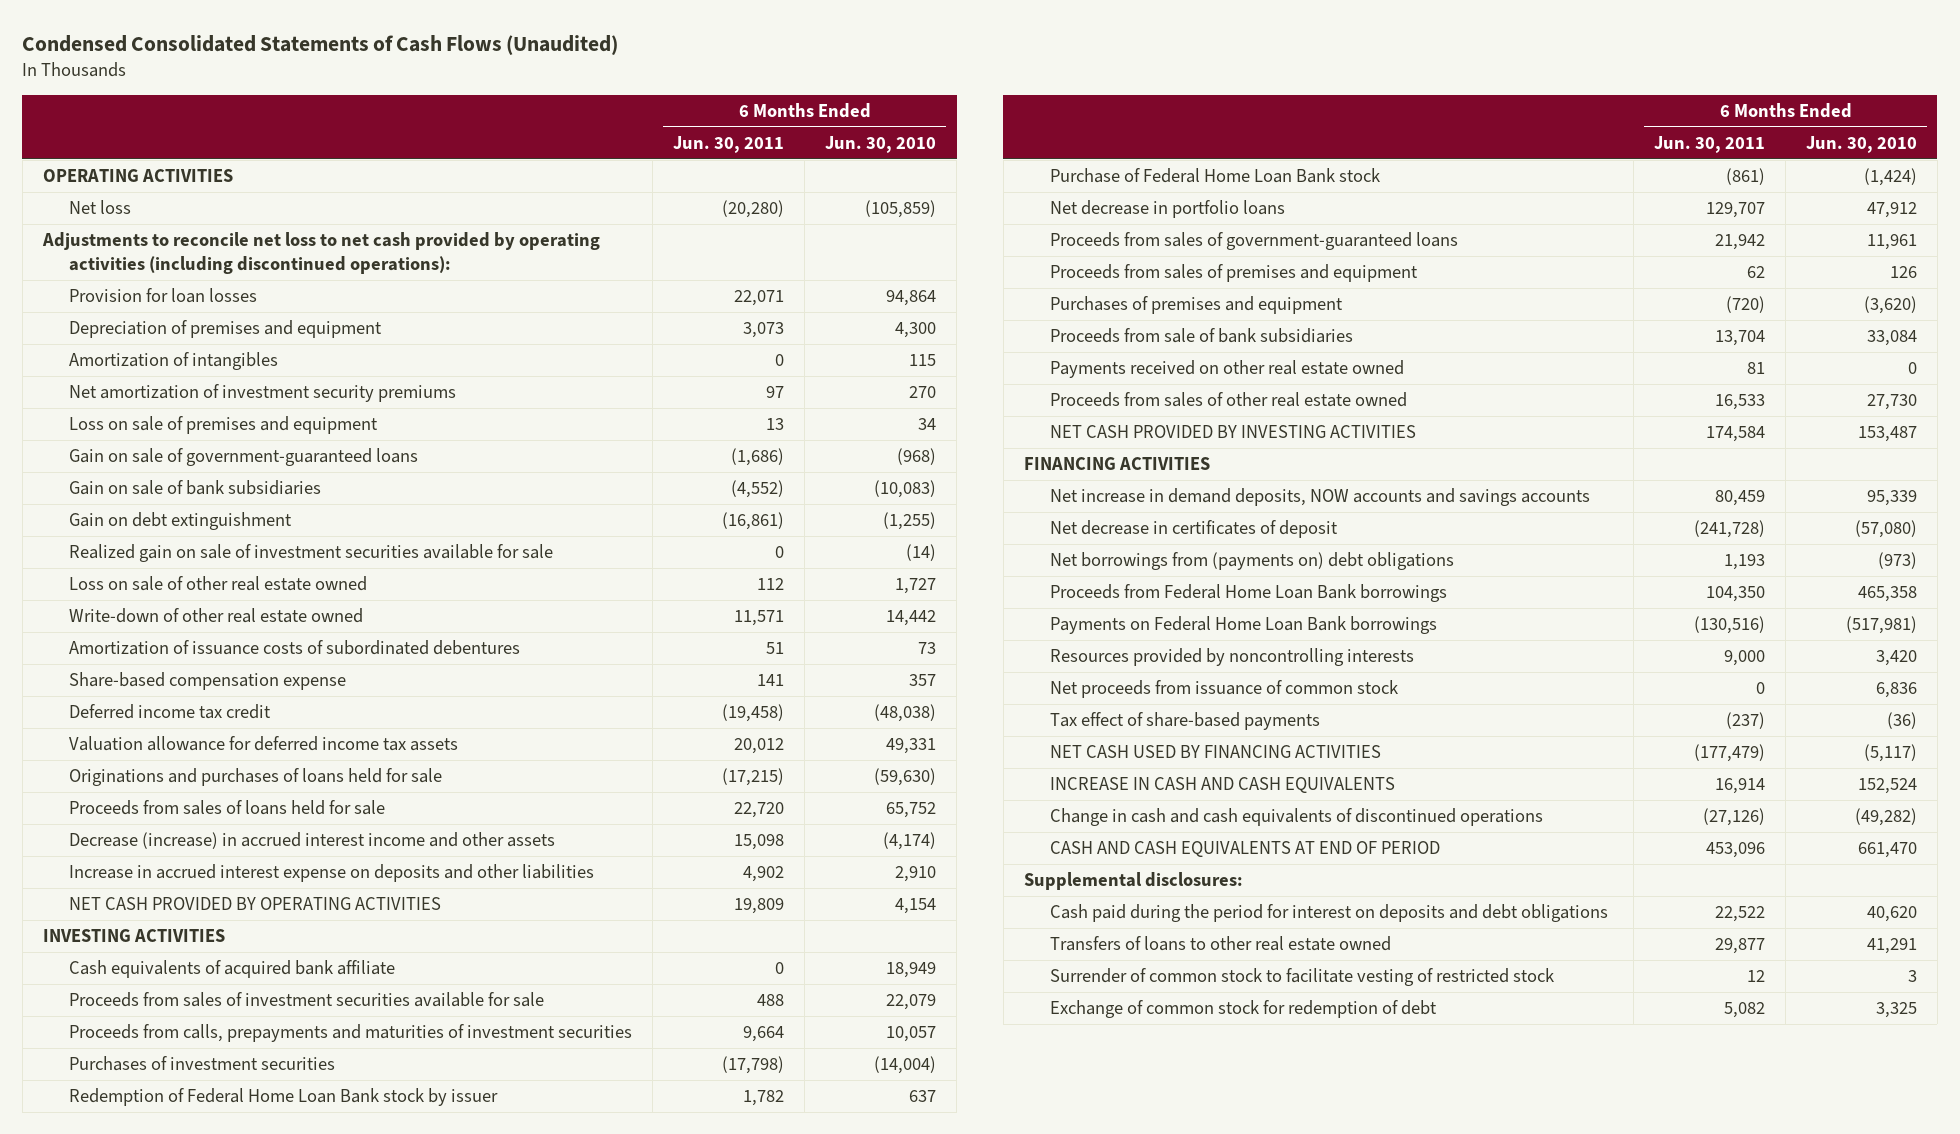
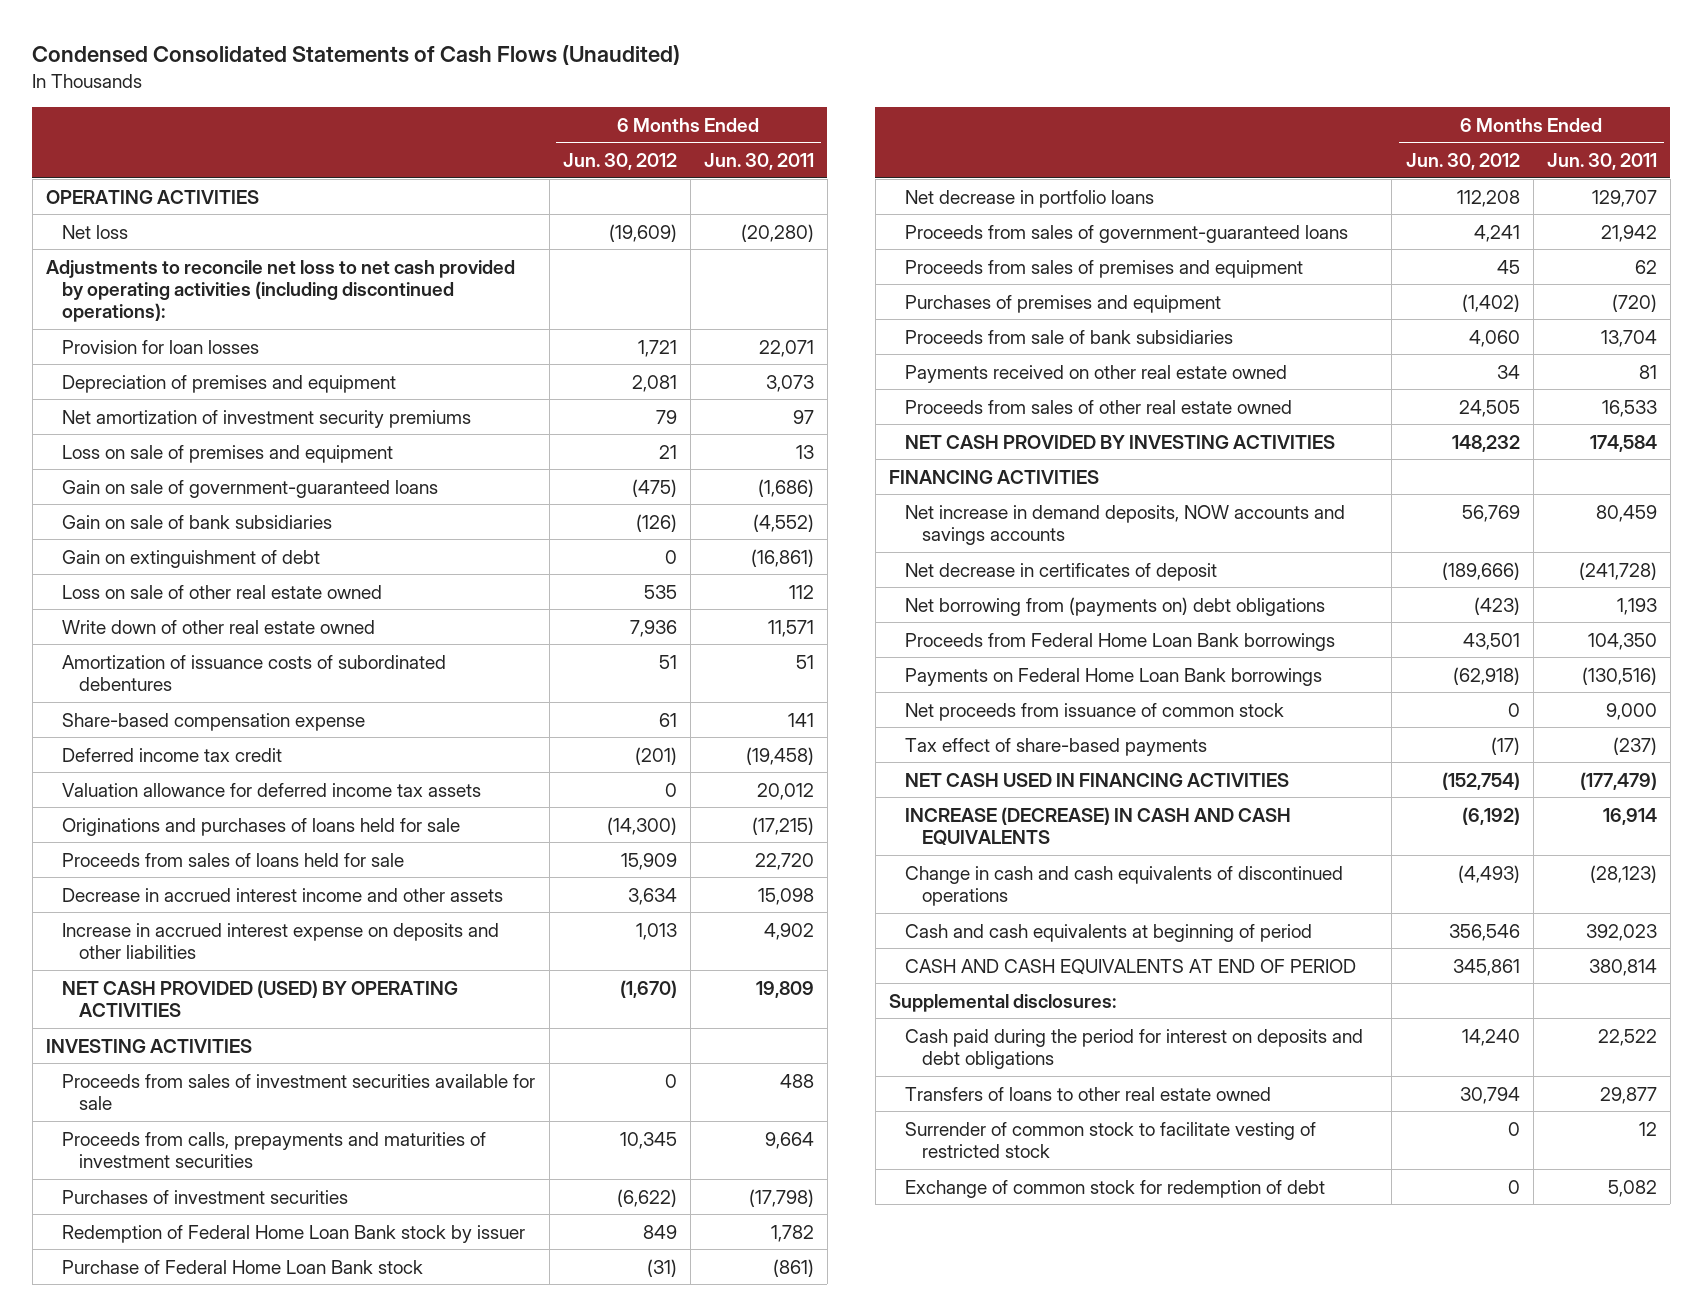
[825,135,937,153] Jun. 30, 2010 -> none
none -> [562,153,677,171] Jun. 30, 2012
[69,352,279,371] Amortization of intangibles -> none
[69,544,554,563] Realized gain on sale of investment securities available for sale -> none
[69,512,293,531] Gain on debt extinguishment -> [62,549,321,568] Gain on extinguishment of debt
[69,608,364,624] Write-down of other real estate owned -> [62,619,376,634] Write down of other real estate owned
[69,832,556,850] Decrease (increase) in accrued interest income and other assets -> [62,887,504,902] Decrease in accrued interest income and other assets
[69,897,442,911] NET CASH PROVIDED BY OPERATING ACTIVITIES -> [62,979,459,1017] NET CASH PROVIDED (USED) BY OPERATING ACTIVITIES
[69,960,396,979] Cash equivalents of acquired bank affiliate -> none
[1050,552,1455,571] Net borrowings from (payments on) debt obligations -> [905,596,1326,616] Net borrowing from (payments on) debt obligations
[1050,648,1415,667] Resources provided by noncontrolling interests -> none
[1756,682,1766,695] 0 -> [1605,702,1657,720] 9,000
[1050,745,1382,759] NET CASH USED BY FINANCING ACTIVITIES -> [905,772,1290,787] NET CASH USED IN FINANCING ACTIVITIES
[1050,777,1396,794] INCREASE IN CASH AND CASH EQUIVALENTS -> [905,806,1292,845] INCREASE (DECREASE) IN CASH AND CASH EQUIVALENTS
[1703,808,1766,827] (27,126) -> [1589,864,1657,883] (28,123)
none -> [905,923,1313,942] Cash and cash equivalents at beginning of period
[1706,842,1766,859] 453,096 -> [1588,958,1657,976] 380,814

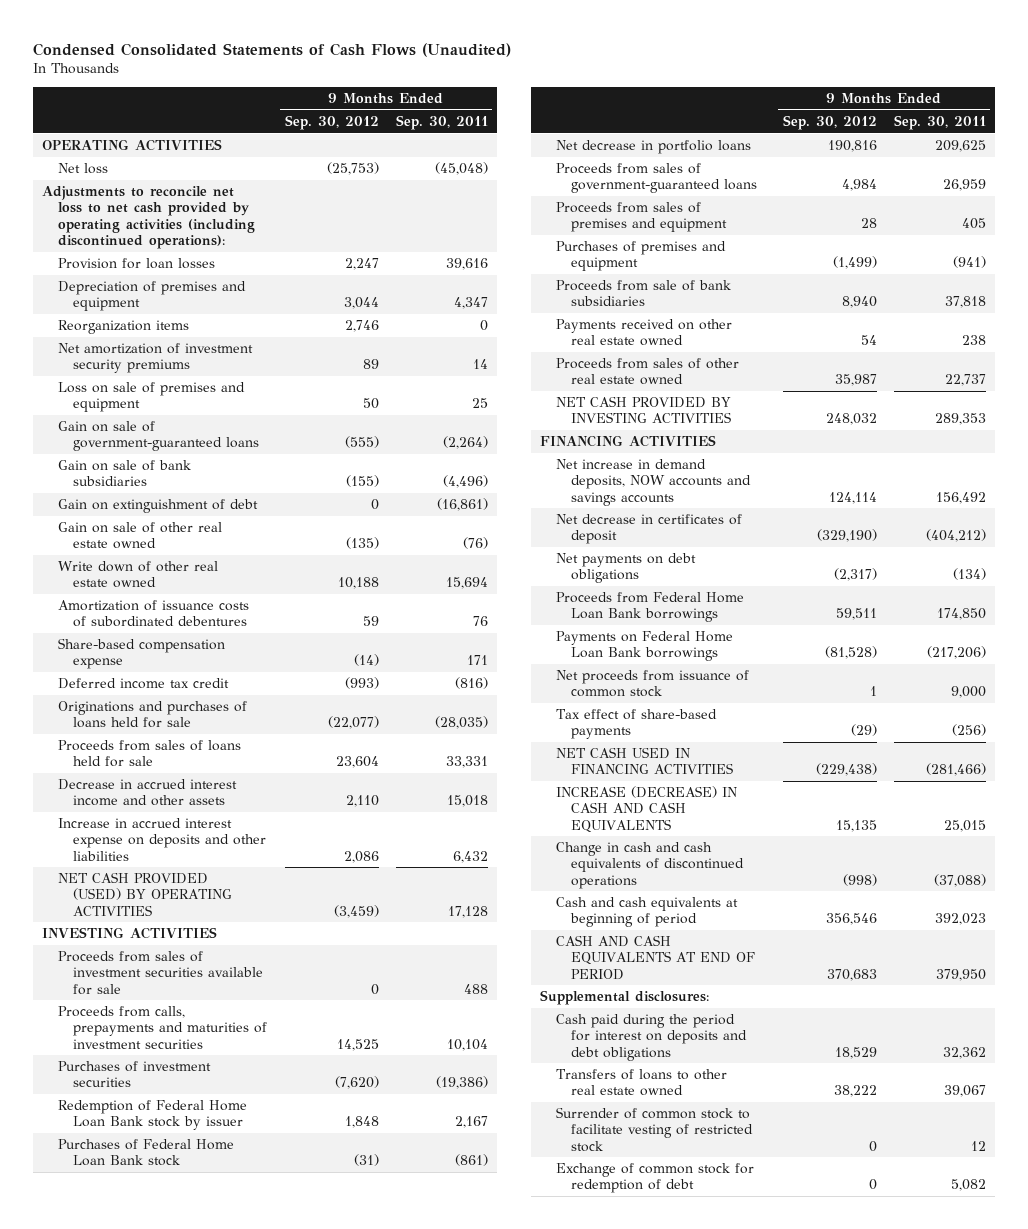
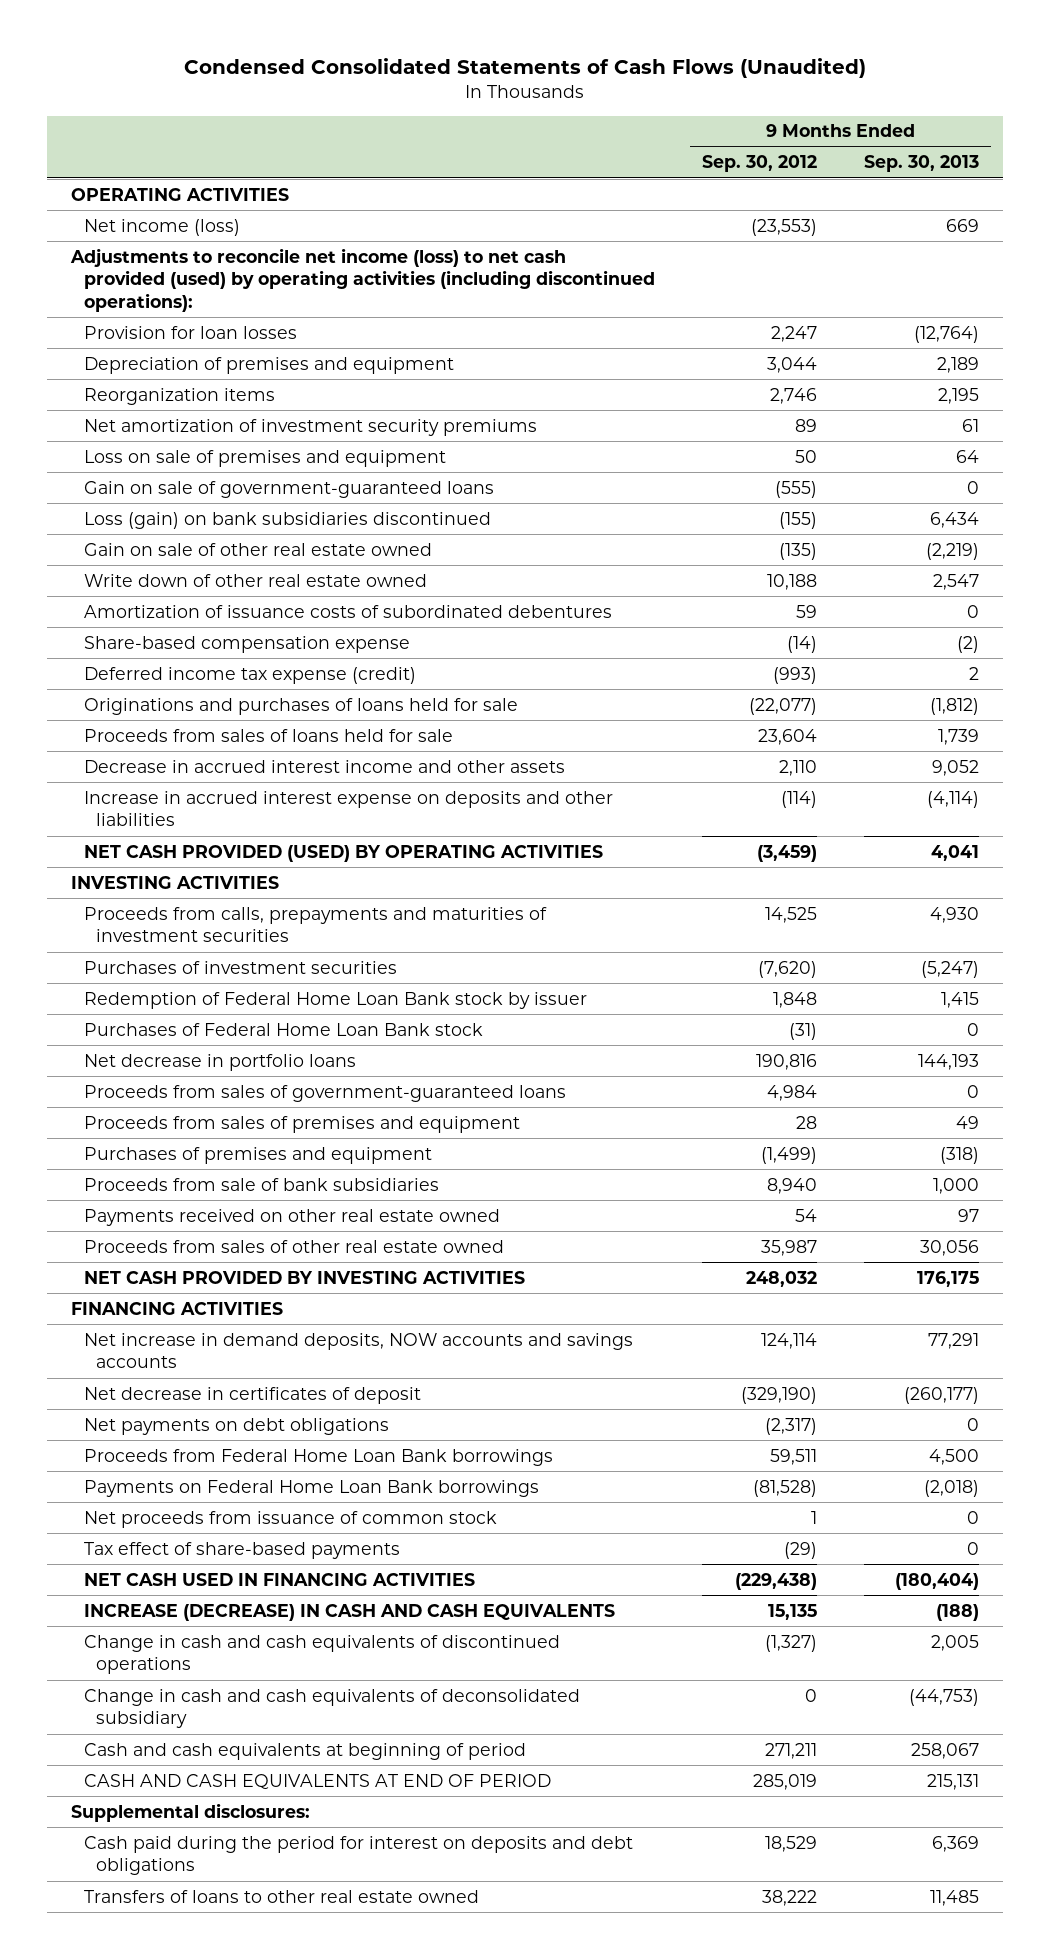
[395,115,488,131] Sep. 30, 2011 -> none
none -> [864,155,980,173] Sep. 30, 2013
[57,163,108,175] Net loss -> [83,218,240,236] Net income (loss)
[326,162,379,176] (25,753) -> [750,218,817,236] (23,553)
[41,186,255,250] Adjustments to reconcile net loss to net cash provided by operating activities (including discontinued operations): -> [69,247,655,313] Adjustments to reconcile net income (loss) to net cash provided (used) by operating activities (including discontinued operations):
[57,499,258,514] Gain on extinguishment of debt -> none
[57,460,191,487] Gain on sale of bank subsidiaries -> [83,511,491,529] Loss (gain) on bank subsidiaries discontinued
[57,678,229,690] Deferred income tax credit -> [83,666,416,684] Deferred income tax expense (credit)
[343,850,379,863] 2,086 -> [780,790,817,808] (114)
[57,951,264,995] Proceeds from sales of investment securities available for sale -> none
[842,873,877,886] (998) -> [764,1634,817,1652] (1,327)
none -> [83,1688,580,1729] Change in cash and cash equivalents of deconsolidated subsidiary
[825,913,877,926] 356,546 -> [764,1742,817,1759] 271,211
[826,968,877,981] 370,683 -> [752,1773,817,1790] 285,019
[555,1107,754,1152] Surrender of common stock to facilitate vesting of restricted stock -> none
[555,1163,754,1194] Exchange of common stock for redemption of debt -> none

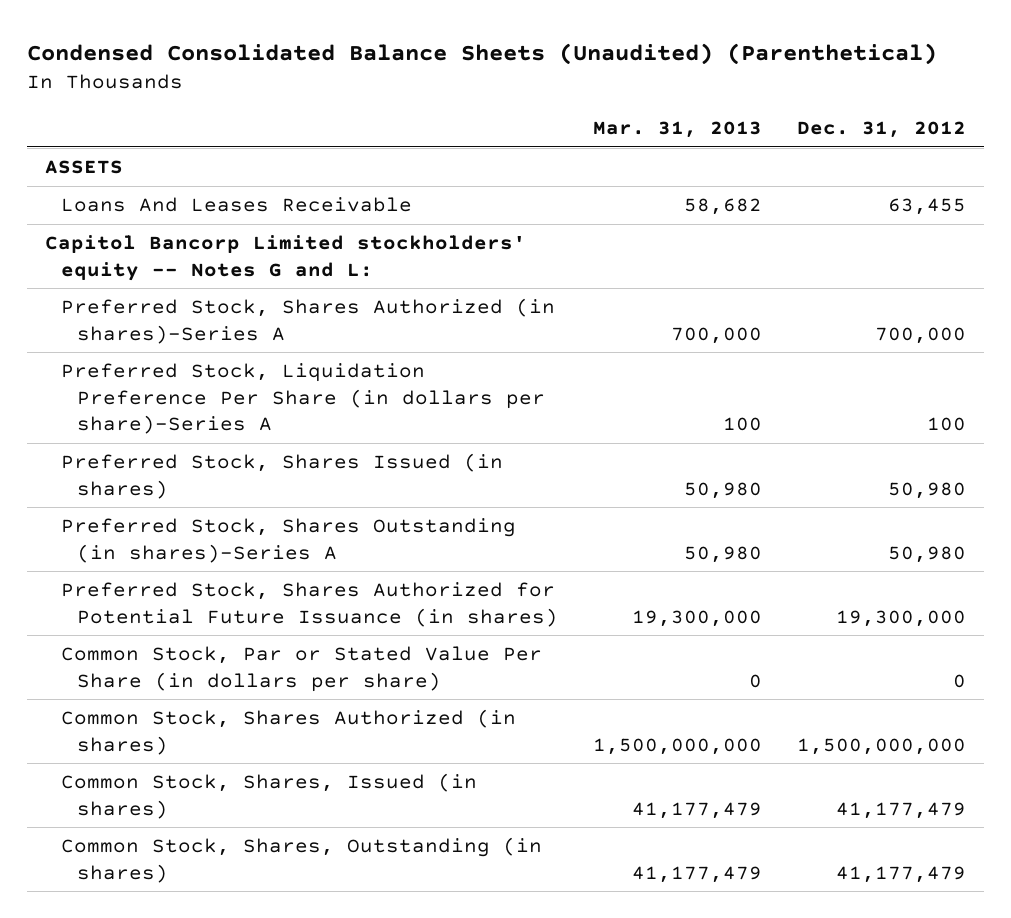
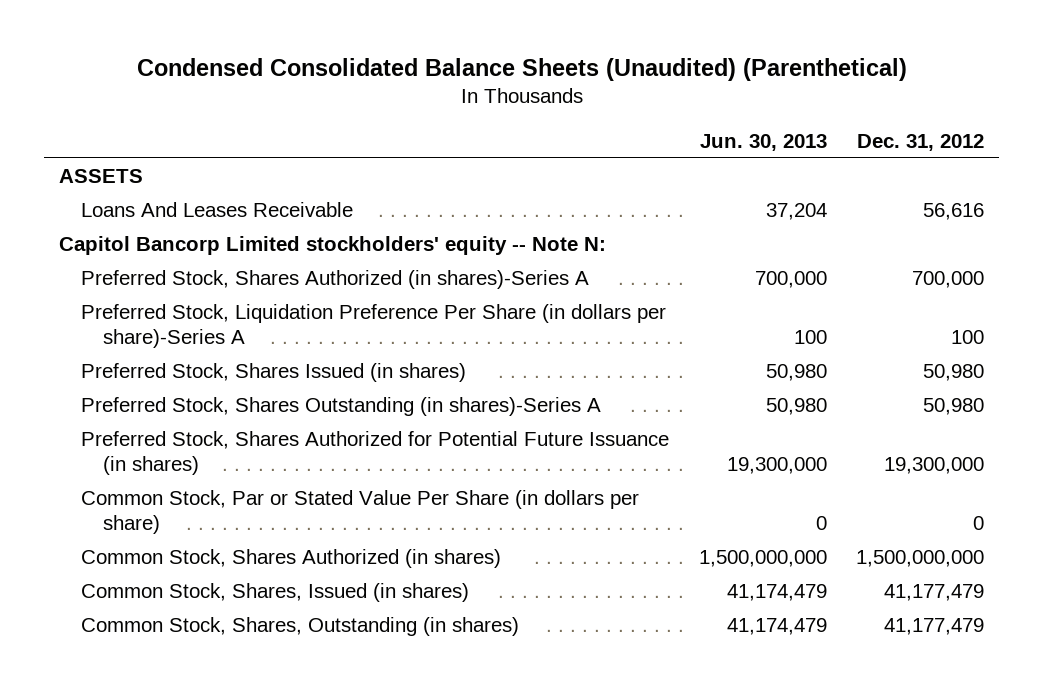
[593,121,763,139] Mar. 31, 2013 -> none
none -> [699,134,827,152] Jun. 30, 2013
[888,198,967,216] 63,455 -> [923,203,985,221] 56,616
[44,235,526,281] Capitol Bancorp Limited stockholders' equity -- Notes G and L: -> [58,236,606,256] Capitol Bancorp Limited stockholders' equity -- Note N:

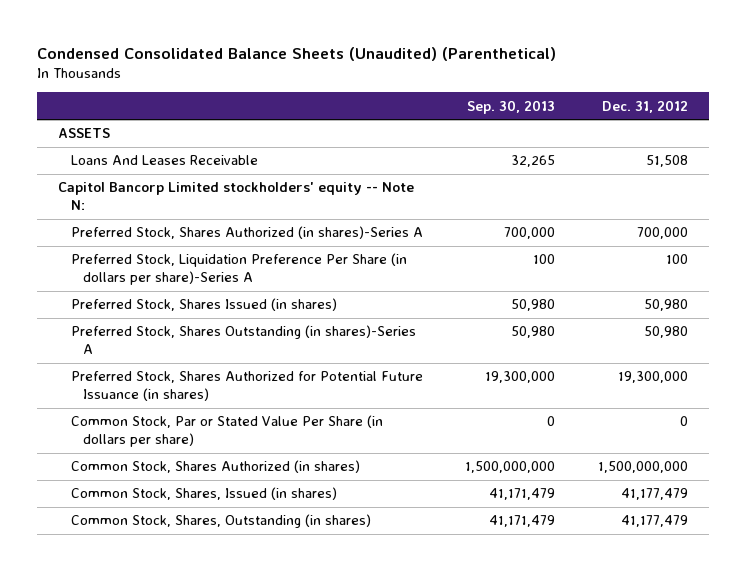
[699,134,827,152] Jun. 30, 2013 -> none
none -> [467,99,556,114] Sep. 30, 2013
[923,203,985,221] 56,616 -> [646,155,689,168] 51,508

